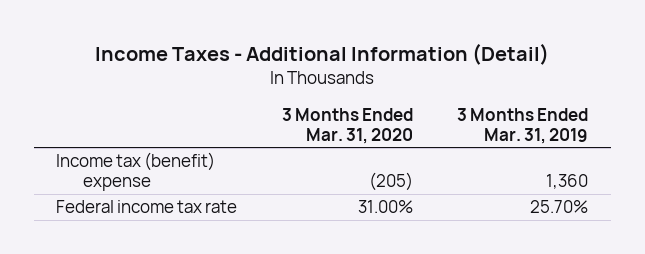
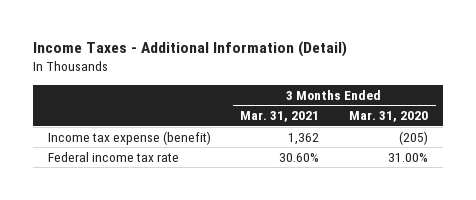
[457,107,589,144] 3 Months Ended Mar. 31, 2019 -> none
none -> [240,111,320,123] Mar. 31, 2021
[56,152,216,192] Income tax (benefit) expense -> [47,130,211,145] Income tax expense (benefit)

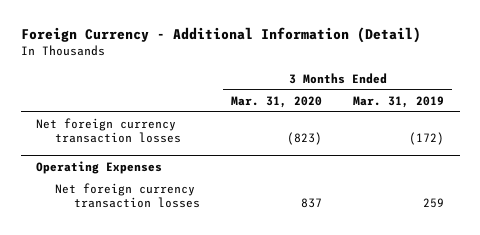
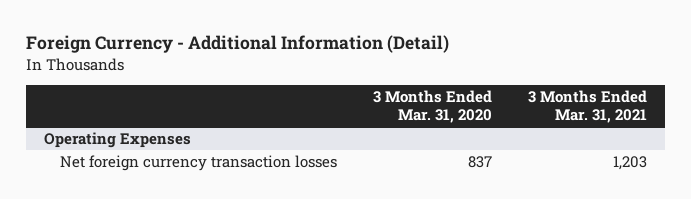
[353,95,445,108] Mar. 31, 2019 -> none
none -> [528,89,648,123] 3 Months Ended Mar. 31, 2021
[36,118,182,144] Net foreign currency transaction losses -> none

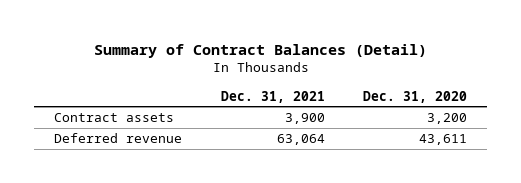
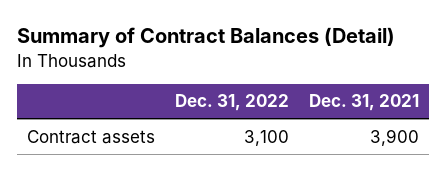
[363,90,468,103] Dec. 31, 2020 -> none
none -> [174,94,289,112] Dec. 31, 2022
[53,133,182,144] Deferred revenue -> none

